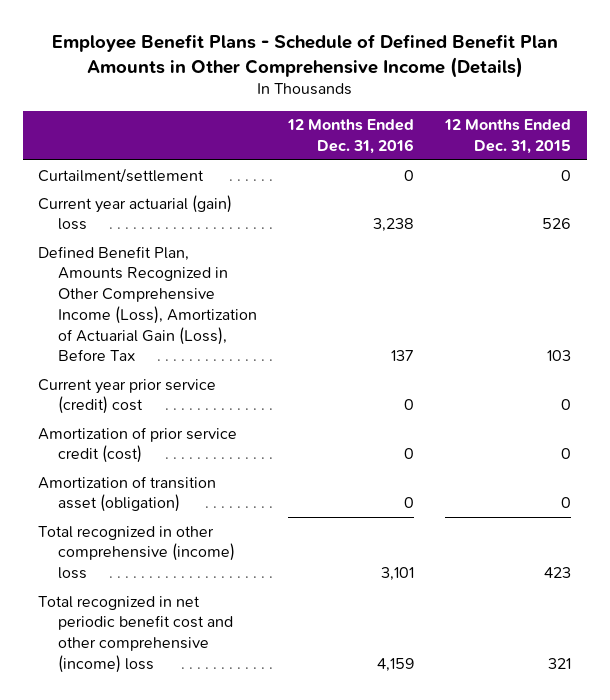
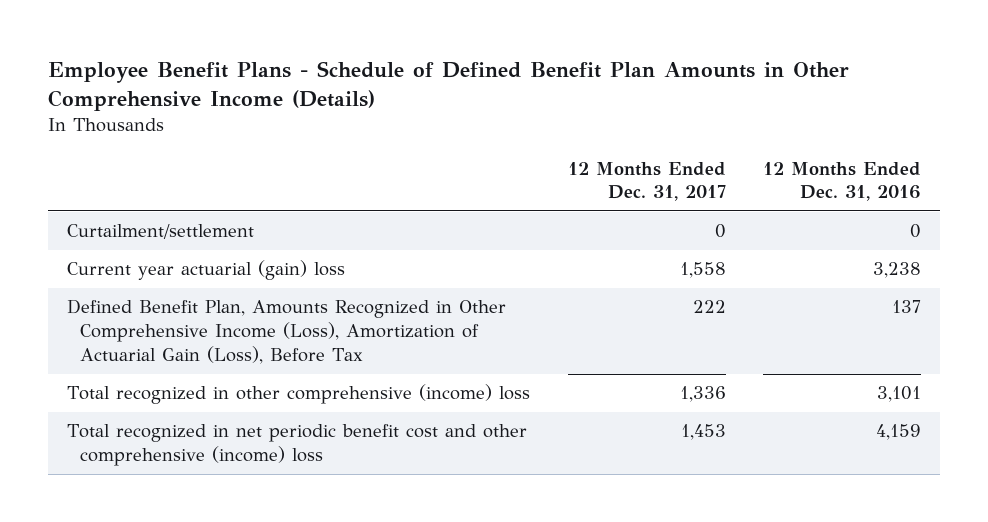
[444,119,572,154] 12 Months Ended Dec. 31, 2015 -> none
none -> [567,161,726,202] 12 Months Ended Dec. 31, 2017
[38,378,217,415] Current year prior service (credit) cost -> none
[38,426,238,464] Amortization of prior service credit (cost) -> none
[38,475,217,513] Amortization of transition asset (obligation) -> none

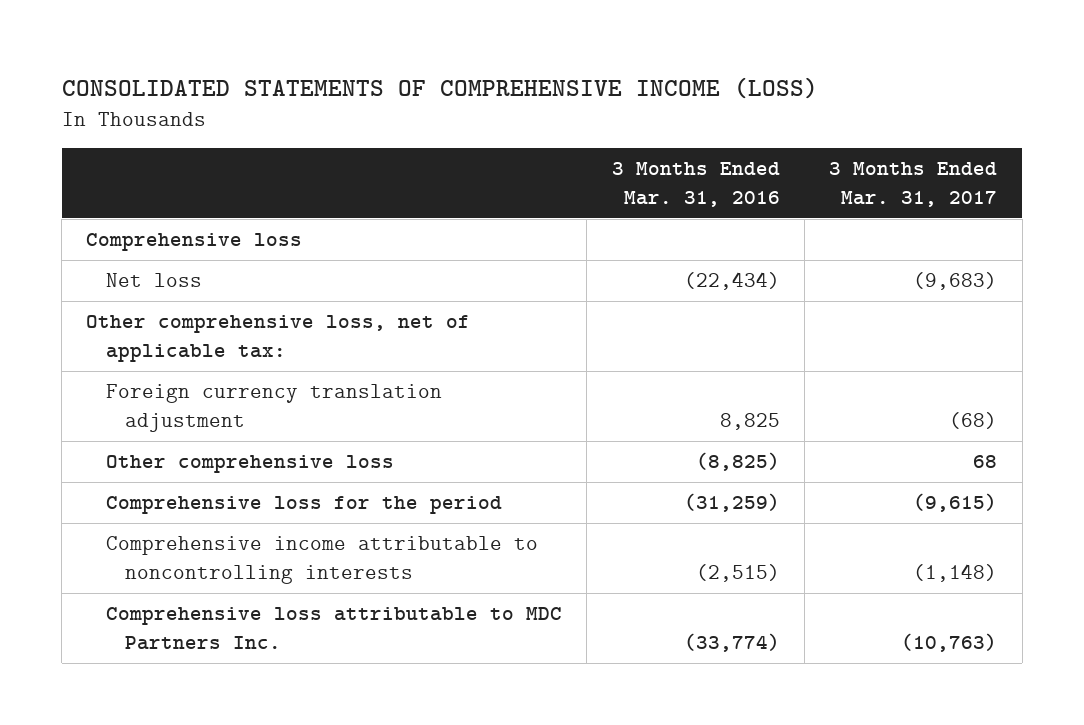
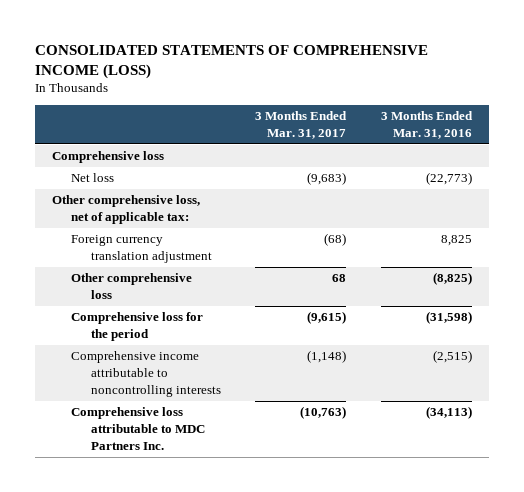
[683,272,780,291] (22,434) -> [425,172,472,186] (22,773)
[683,493,780,513] (31,259) -> [425,311,472,325] (31,598)
[683,632,780,652] (33,774) -> [425,406,472,420] (34,113)

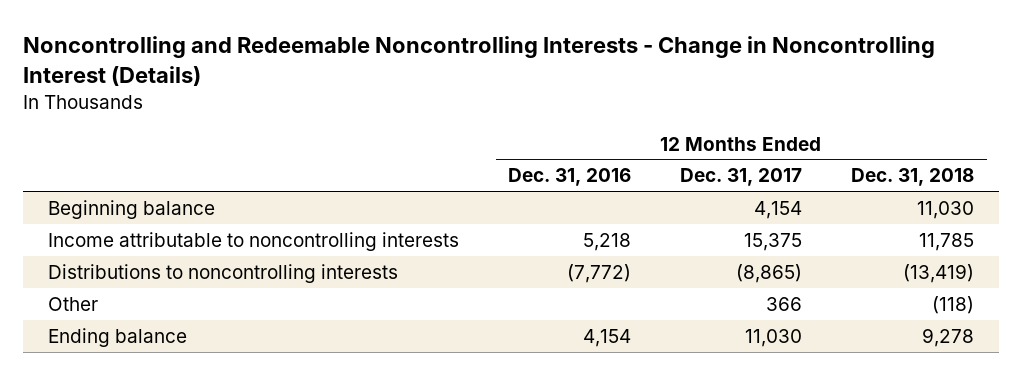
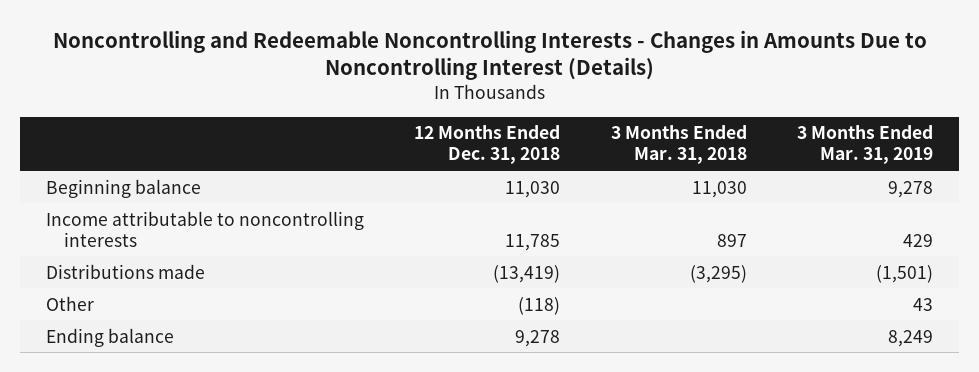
[23,35,936,86] Noncontrolling and Redeemable Noncontrolling Interests - Change in Noncontrolling Interest (Details) -> [52,29,927,81] Noncontrolling and Redeemable Noncontrolling Interests - Changes in Amounts Due to Noncontrolling Interest (Details)
[507,168,631,187] Dec. 31, 2016 -> none
[680,168,803,187] Dec. 31, 2017 -> none
none -> [610,125,747,165] 3 Months Ended Mar. 31, 2018
none -> [797,125,934,165] 3 Months Ended Mar. 31, 2019
[47,263,398,283] Distributions to noncontrolling interests -> [45,263,205,279] Distributions made

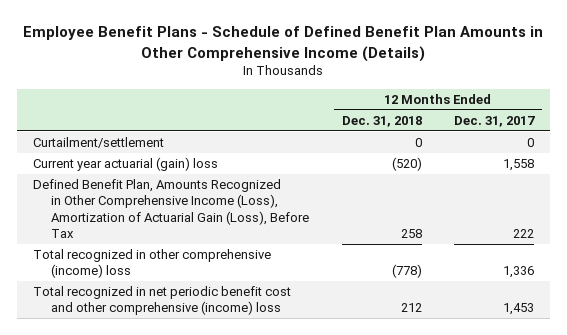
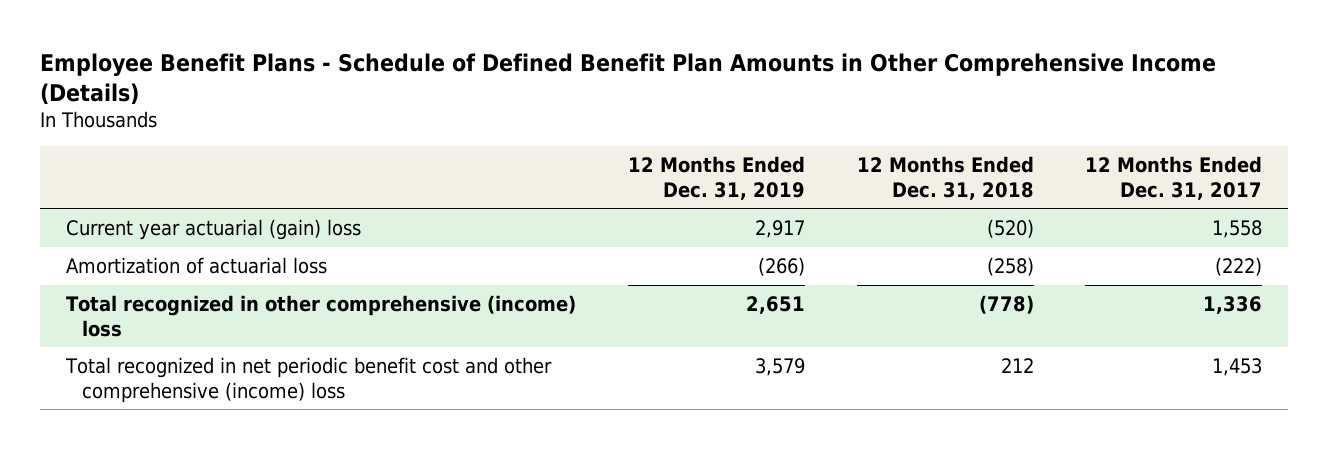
none -> [627,155,805,200] 12 Months Ended Dec. 31, 2019
[32,137,164,149] Curtailment/settlement -> none
[32,179,310,239] Defined Benefit Plan, Amounts Recognized in Other Comprehensive Income (Loss), Amortization of Actuarial Gain (Loss), Before Tax -> [66,256,328,274] Amortization of actuarial loss
[400,229,422,239] 258 -> [986,256,1034,276] (258)
[512,229,534,239] 222 -> [1215,256,1263,276] (222)

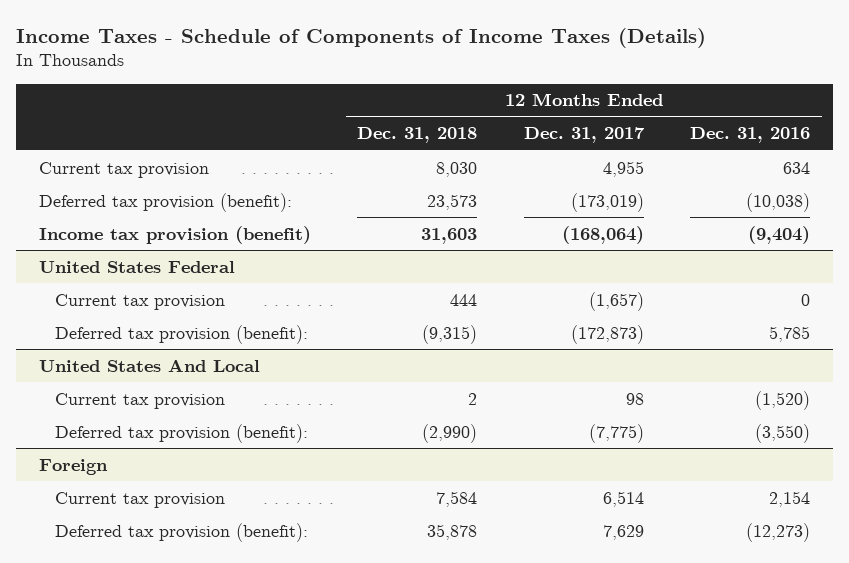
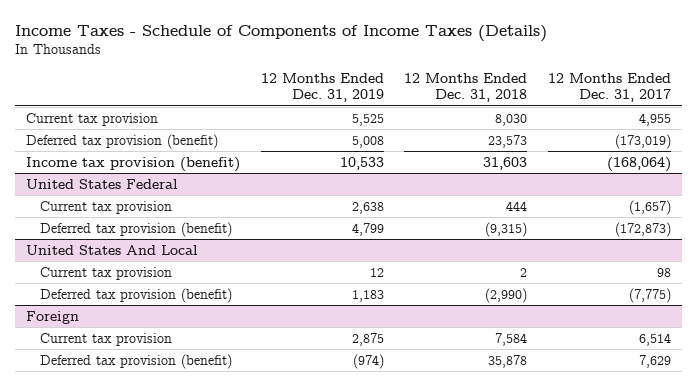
[689,127,810,144] Dec. 31, 2016 -> none
none -> [260,72,384,103] 12 Months Ended Dec. 31, 2019
[39,192,293,212] Deferred tax provision (benefit): -> [25,133,218,149] Deferred tax provision (benefit)
[55,324,309,344] Deferred tax provision (benefit): -> [39,221,232,237] Deferred tax provision (benefit)
[55,423,309,443] Deferred tax provision (benefit): -> [39,287,232,303] Deferred tax provision (benefit)
[55,522,309,542] Deferred tax provision (benefit): -> [39,353,232,369] Deferred tax provision (benefit)

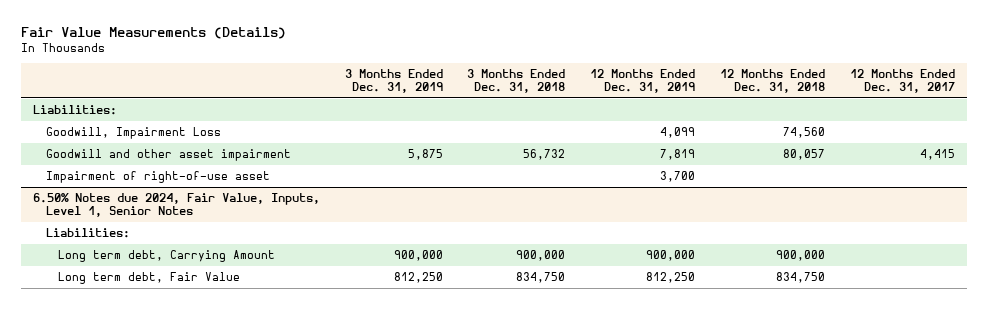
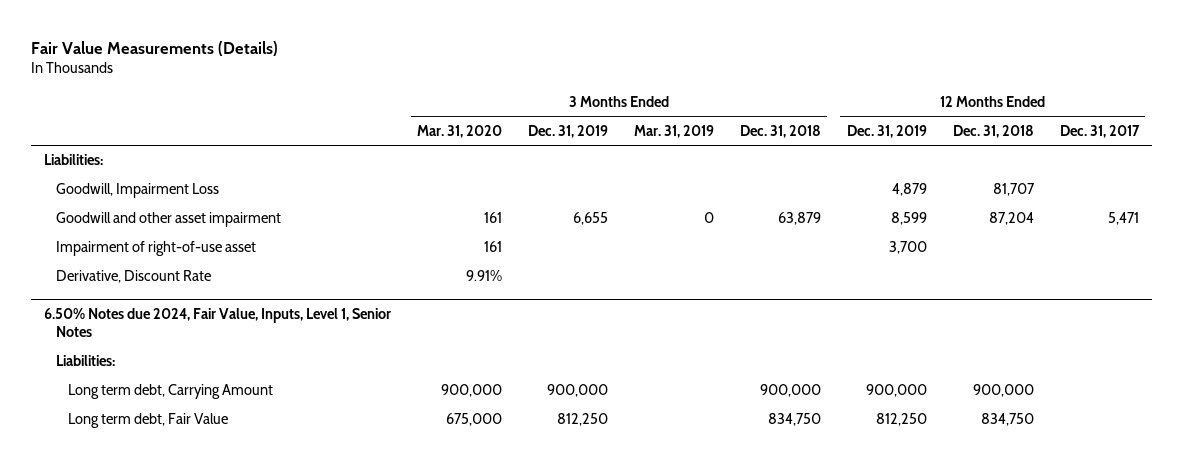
none -> [417,124,503,138] Mar. 31, 2020
none -> [633,124,714,138] Mar. 31, 2019
[660,126,696,138] 4,099 -> [891,183,927,197] 4,879
[782,126,825,138] 74,560 -> [992,183,1035,197] 81,707
[407,148,443,160] 5,875 -> [572,212,608,226] 6,655
[523,148,566,160] 56,732 -> [777,212,821,226] 63,879
[660,148,696,160] 7,819 -> [890,212,927,226] 8,599
[782,148,825,160] 80,057 -> [988,212,1034,226] 87,204
[919,148,955,160] 4,415 -> [1107,212,1139,226] 5,471
none -> [55,270,211,284] Derivative, Discount Rate

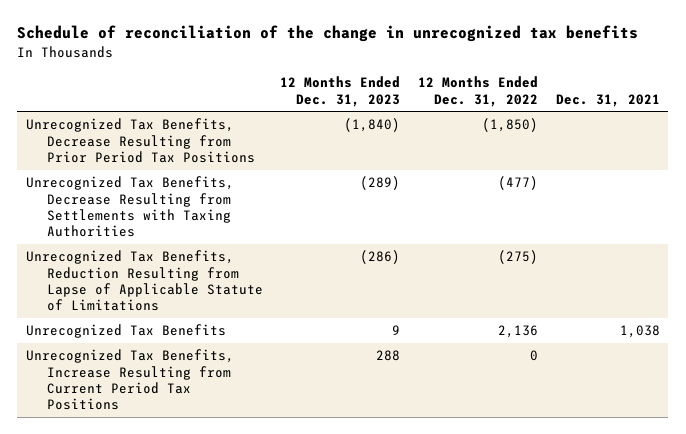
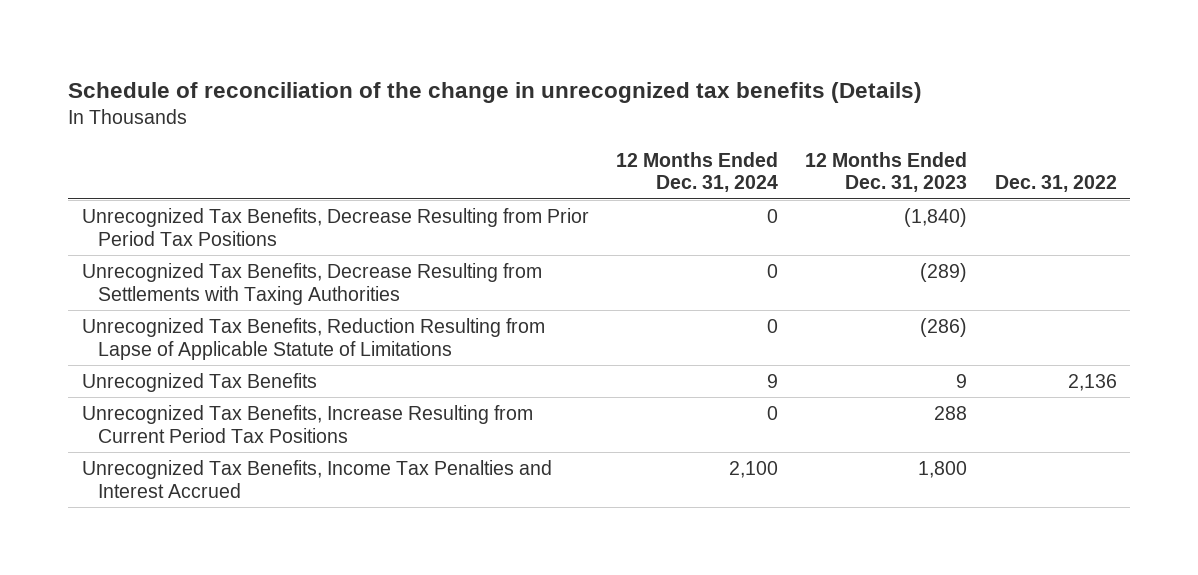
[17,25,639,43] Schedule of reconciliation of the change in unrecognized tax benefits -> [67,82,922,104] Schedule of reconciliation of the change in unrecognized tax benefits (Details)
[417,76,538,107] 12 Months Ended Dec. 31, 2022 -> none
[555,93,660,107] Dec. 31, 2021 -> none
none -> [615,151,778,193] 12 Months Ended Dec. 31, 2024
none -> [994,175,1117,193] Dec. 31, 2022
none -> [81,459,552,498] Unrecognized Tax Benefits, Income Tax Penalties and Interest Accrued

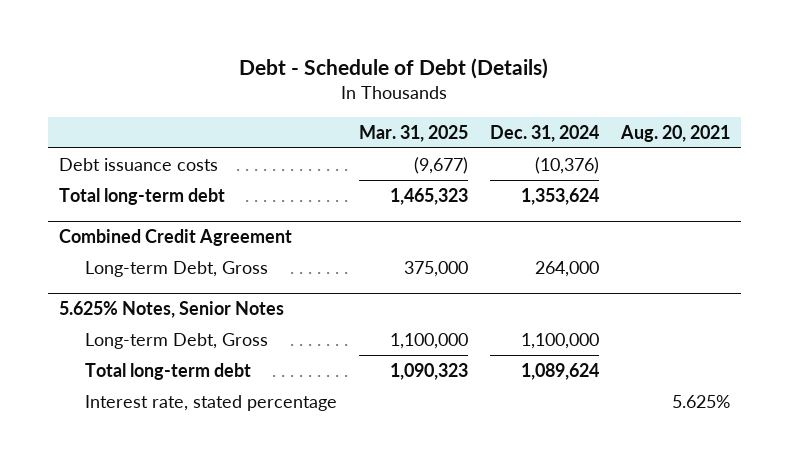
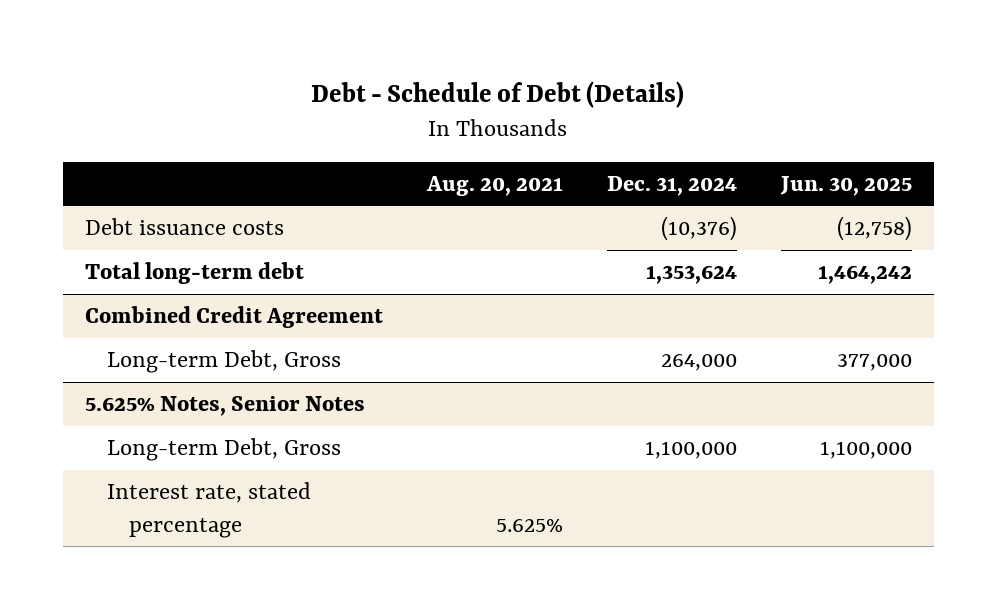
[359,124,469,142] Mar. 31, 2025 -> none
none -> [779,175,912,196] Jun. 30, 2025
[85,362,252,380] Total long-term debt -> none

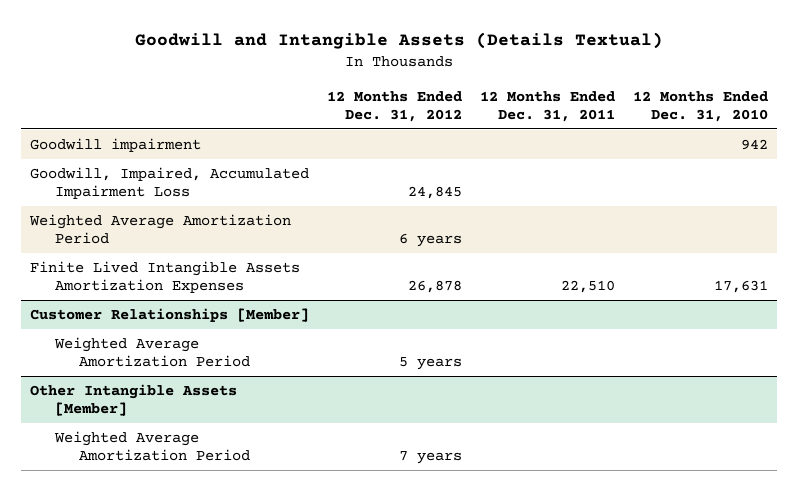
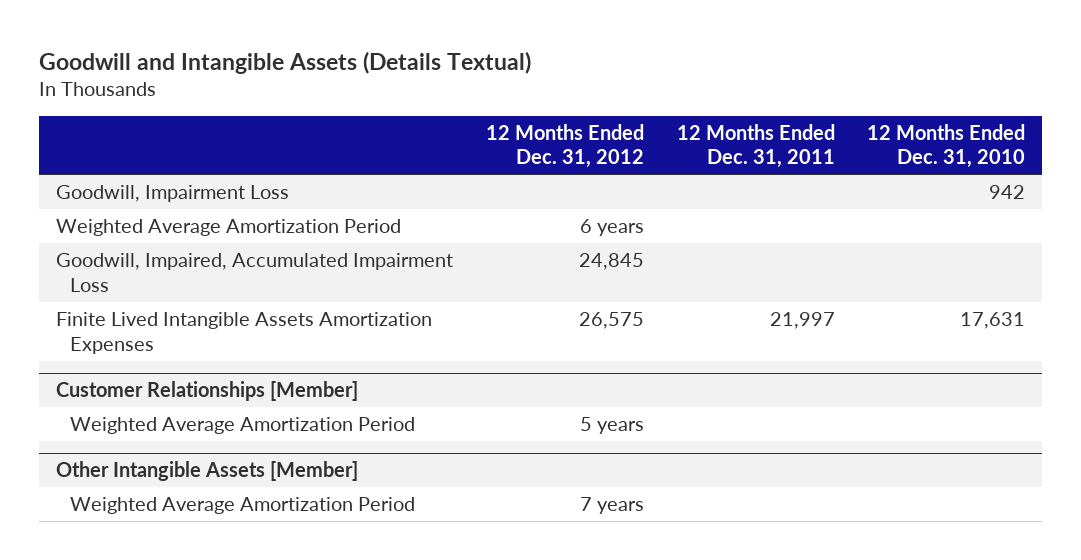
[30,137,202,152] Goodwill impairment -> [55,185,289,203] Goodwill, Impairment Loss
[30,166,310,200] Goodwill, Impaired, Accumulated Impairment Loss -> [55,253,453,292] Goodwill, Impaired, Accumulated Impairment Loss
[408,280,463,294] 26,878 -> [578,312,644,330] 26,575
[561,280,616,294] 22,510 -> [769,312,835,330] 21,997

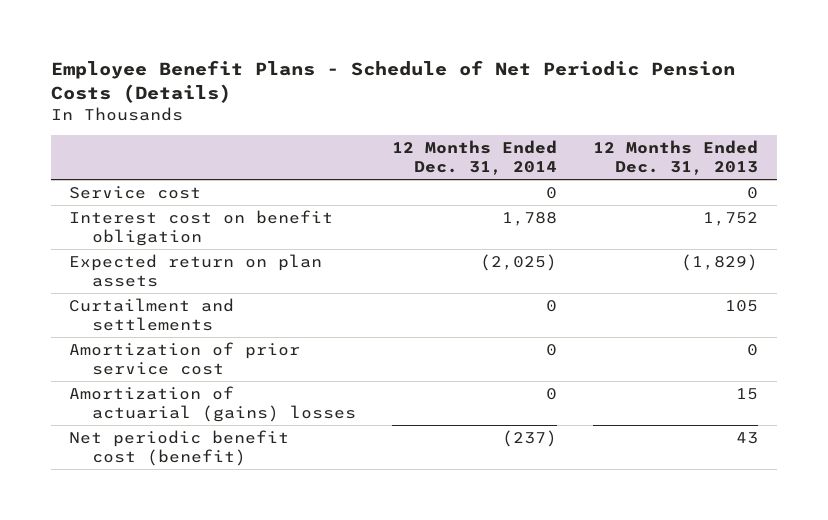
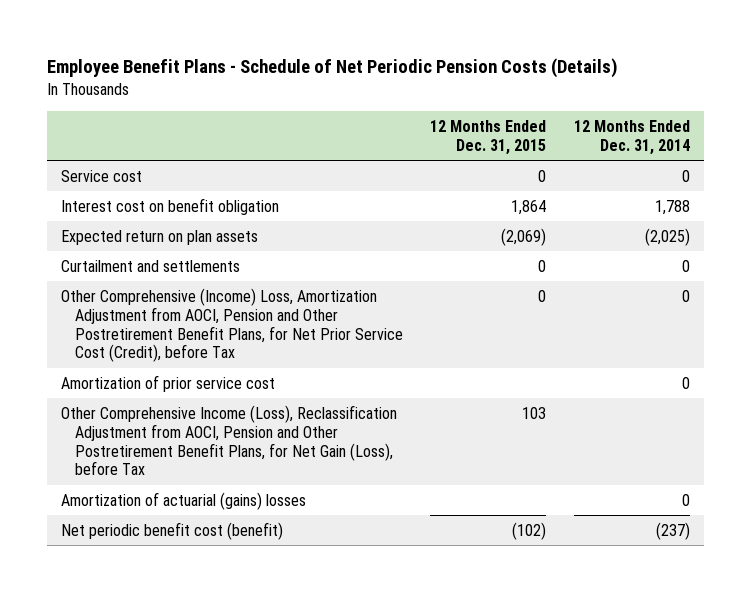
[593,140,759,176] 12 Months Ended Dec. 31, 2013 -> none
none -> [430,119,547,155] 12 Months Ended Dec. 31, 2015
none -> [61,287,403,363] Other Comprehensive (Income) Loss, Amortization Adjustment from AOCI, Pension and Other Postretirement Benefit Plans, for Net Prior Service Cost (Credit), before Tax
none -> [61,404,398,476] Other Comprehensive Income (Loss), Reclassification Adjustment from AOCI, Pension and Other Postretirement Benefit Plans, for Net Gain (Loss), before Tax

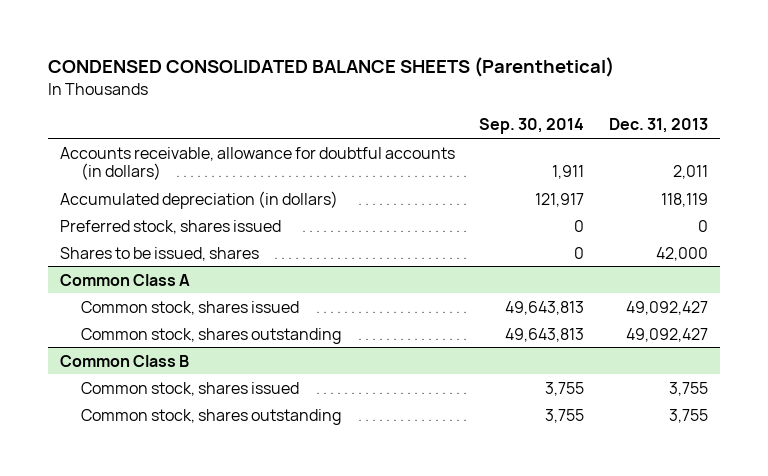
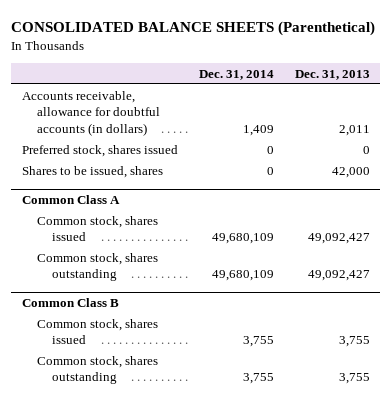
[47,56,614,77] CONDENSED CONSOLIDATED BALANCE SHEETS (Parenthetical) -> [11,20,376,36] CONSOLIDATED BALANCE SHEETS (Parenthetical)
[479,118,585,135] Sep. 30, 2014 -> none
none -> [198,69,274,80] Dec. 31, 2014
[59,190,338,209] Accumulated depreciation (in dollars) -> none

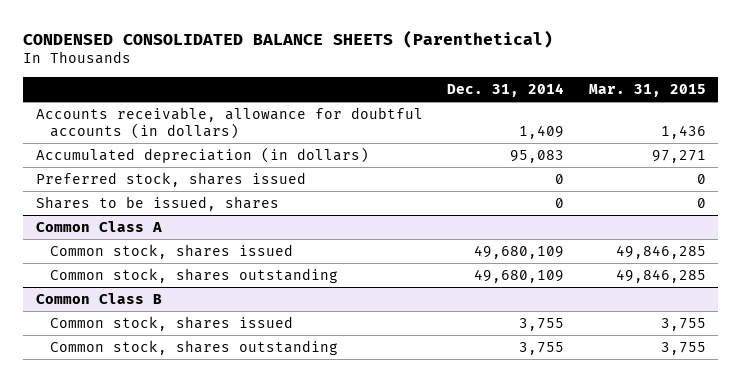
[11,20,376,36] CONSOLIDATED BALANCE SHEETS (Parenthetical) -> [23,29,554,48] CONDENSED CONSOLIDATED BALANCE SHEETS (Parenthetical)
[294,69,370,80] Dec. 31, 2013 -> none
none -> [588,84,706,98] Mar. 31, 2015
none -> [35,146,369,163] Accumulated depreciation (in dollars)

